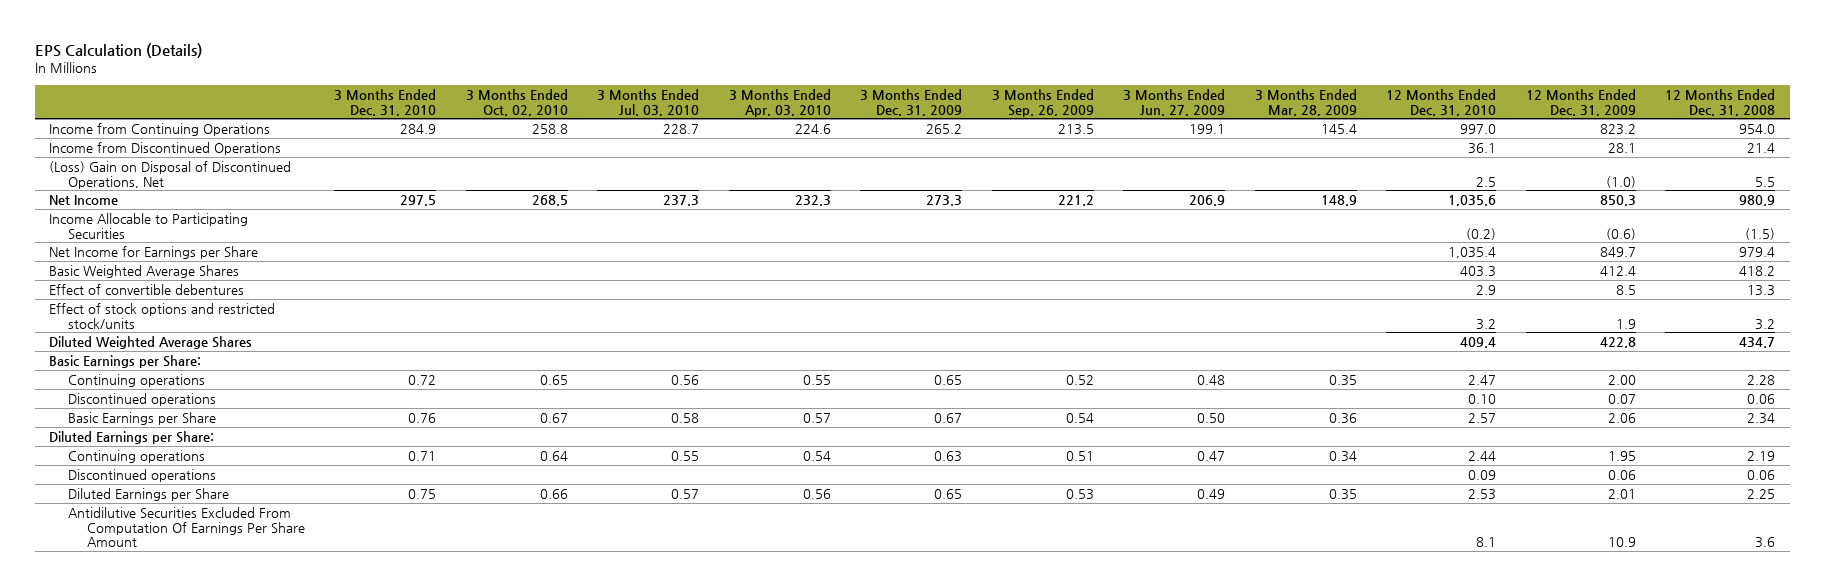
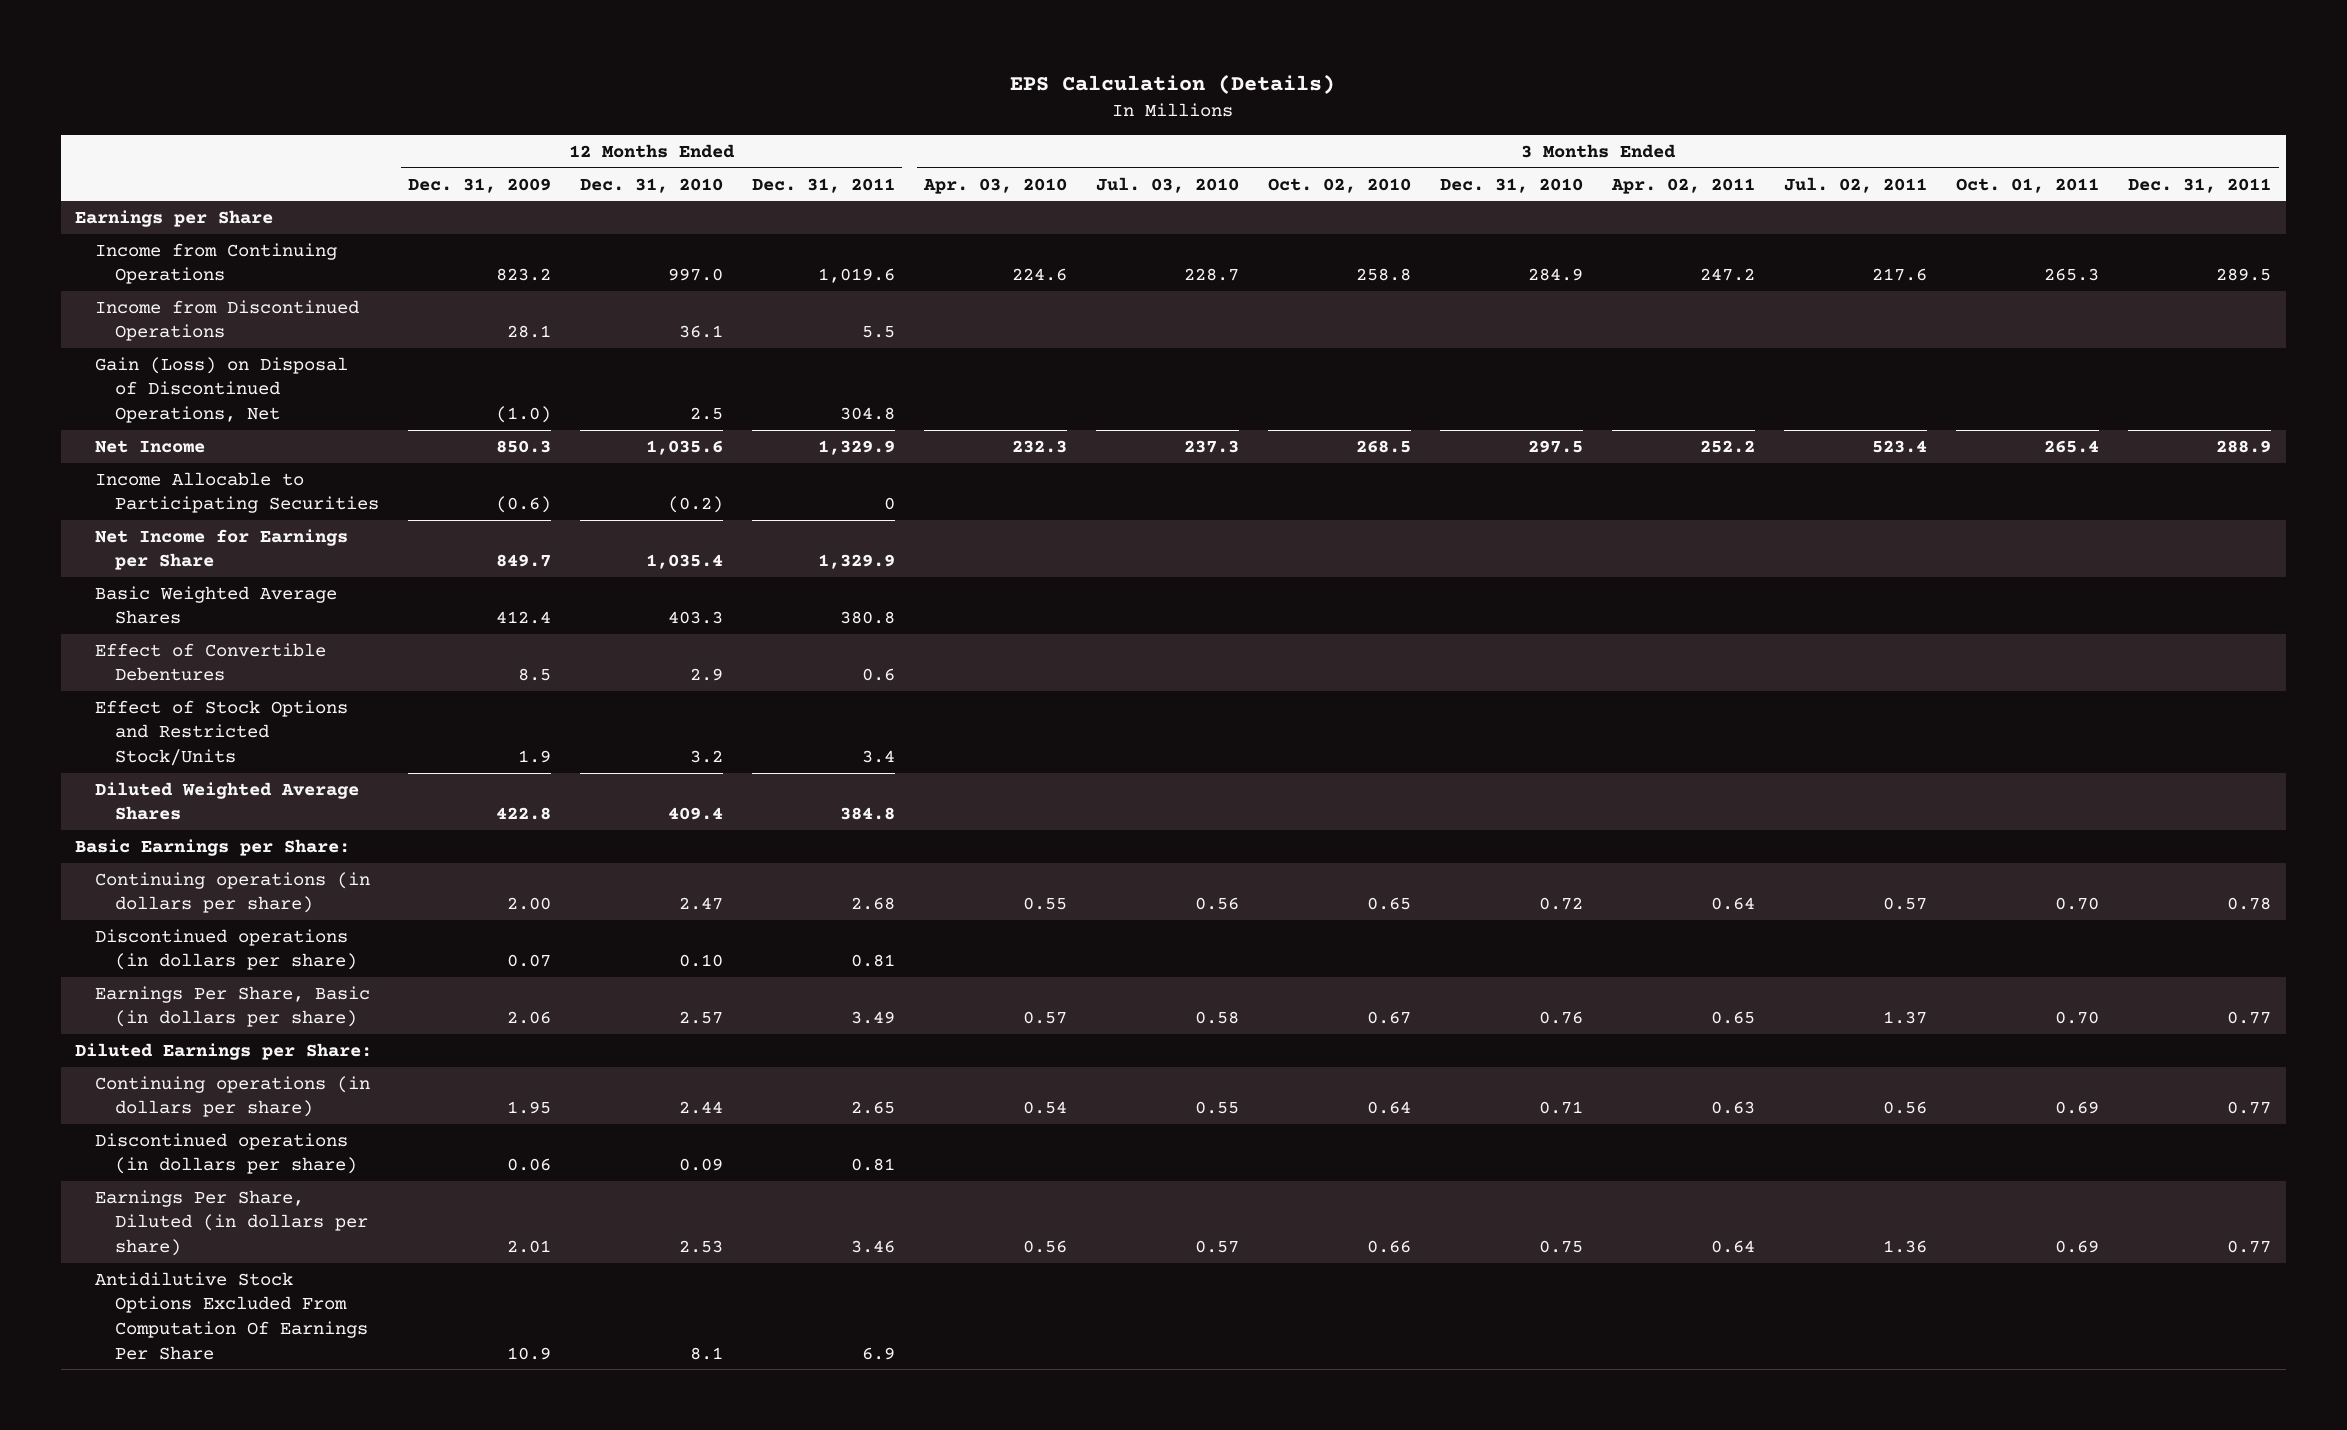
[860,88,963,116] 3 Months Ended Dec. 31, 2009 -> none
[991,88,1094,117] 3 Months Ended Sep. 26, 2009 -> none
[1123,88,1226,116] 3 Months Ended Jun. 27, 2009 -> none
[1254,88,1357,116] 3 Months Ended Mar. 28, 2009 -> none
[1665,88,1776,116] 12 Months Ended Dec. 31, 2008 -> none
none -> [752,177,896,193] Dec. 31, 2011
none -> [1611,177,1756,194] Apr. 02, 2011
none -> [1784,176,1928,193] Jul. 02, 2011
none -> [1956,177,2100,193] Oct. 01, 2011
none -> [2128,177,2272,193] Dec. 31, 2011
none -> [75,209,274,227] Earnings per Share
[49,160,292,189] (Loss) Gain on Disposal of Discontinued Operations, Net -> [95,356,349,424] Gain (Loss) on Disposal of Discontinued Operations, Net
[49,283,245,295] Effect of convertible debentures -> [95,642,327,682] Effect of Convertible Debentures
[49,302,276,329] Effect of stock options and restricted stock/units -> [95,699,349,767] Effect of Stock Options and Restricted Stock/Units
[68,373,206,387] Continuing operations -> [95,871,371,914] Continuing operations (in dollars per share)
[68,392,217,406] Discontinued operations -> [95,928,357,971] Discontinued operations (in dollars per share)
[68,411,217,425] Basic Earnings per Share -> [95,985,371,1028] Earnings Per Share, Basic (in dollars per share)
[68,449,206,463] Continuing operations -> [95,1075,371,1118] Continuing operations (in dollars per share)
[68,468,217,482] Discontinued operations -> [95,1132,357,1175] Discontinued operations (in dollars per share)
[68,487,230,501] Diluted Earnings per Share -> [95,1189,368,1257] Earnings Per Share, Diluted (in dollars per share)
[68,506,305,548] Antidilutive Securities Excluded From Computation Of Earnings Per Share Amount -> [95,1271,368,1360] Antidilutive Stock Options Excluded From Computation Of Earnings Per Share

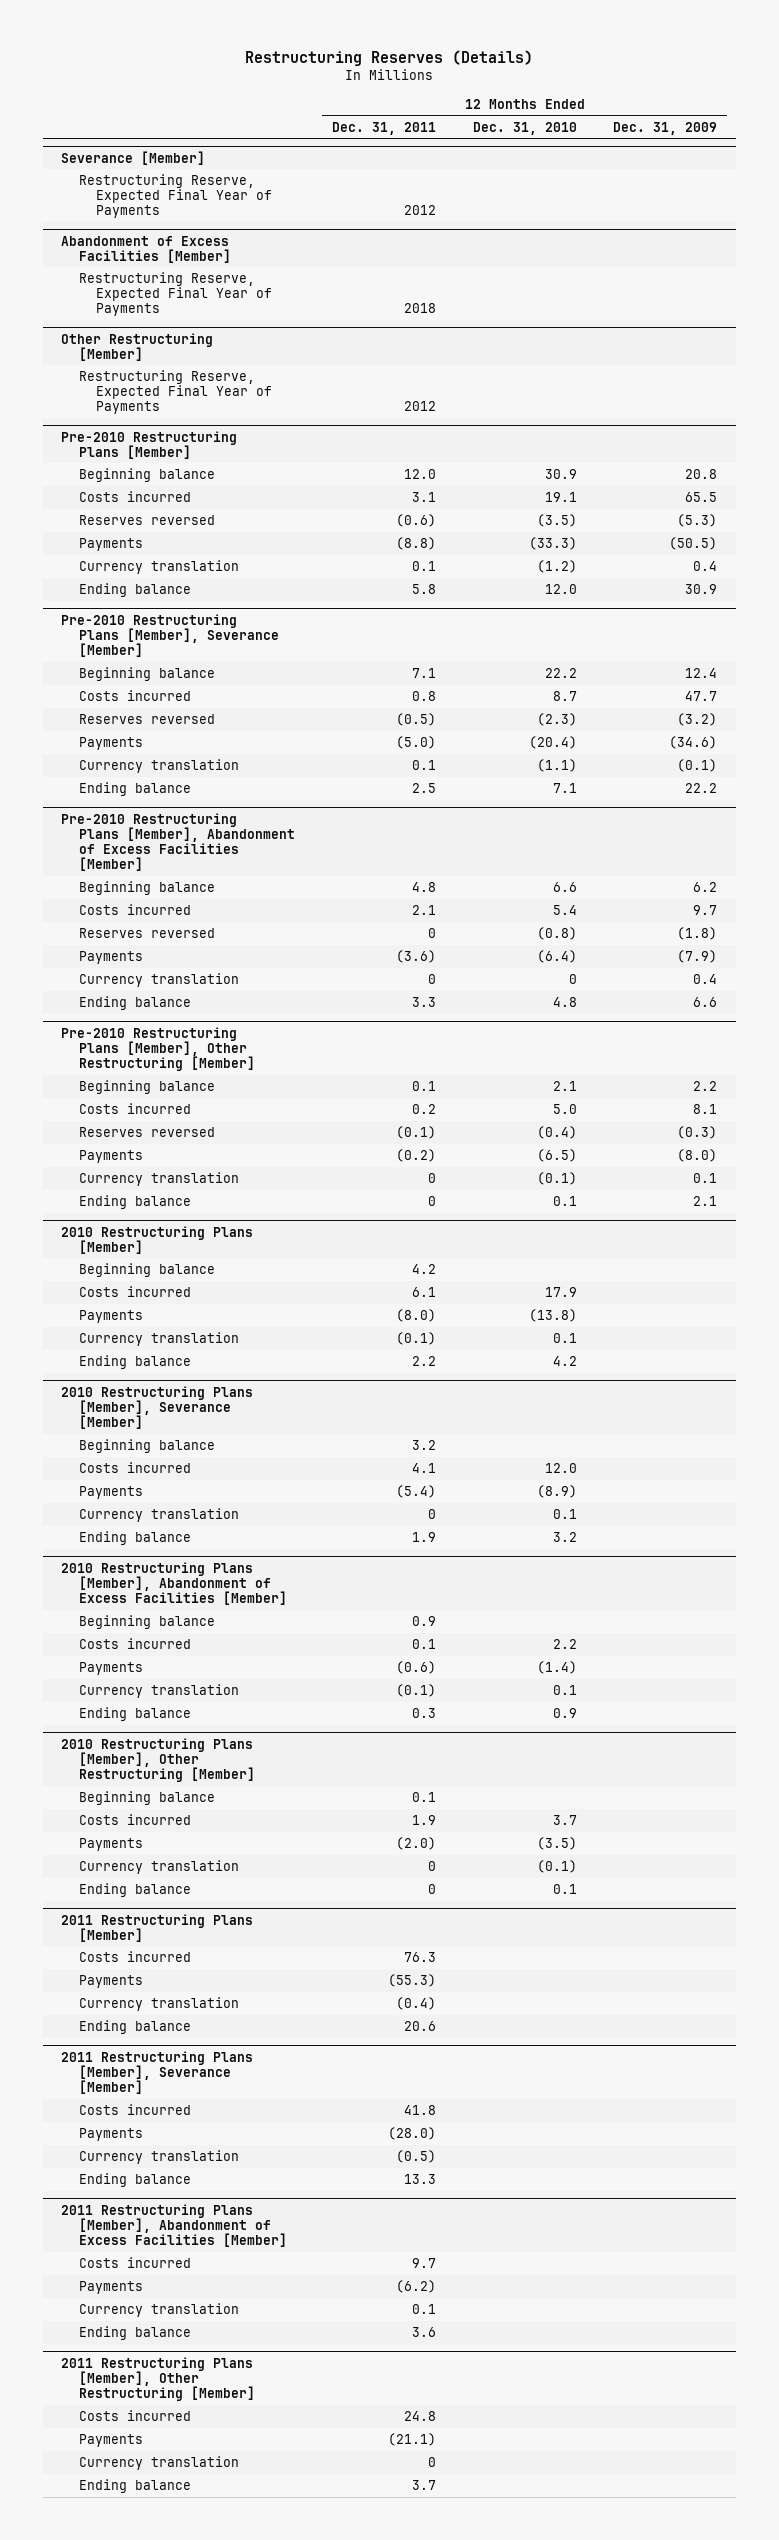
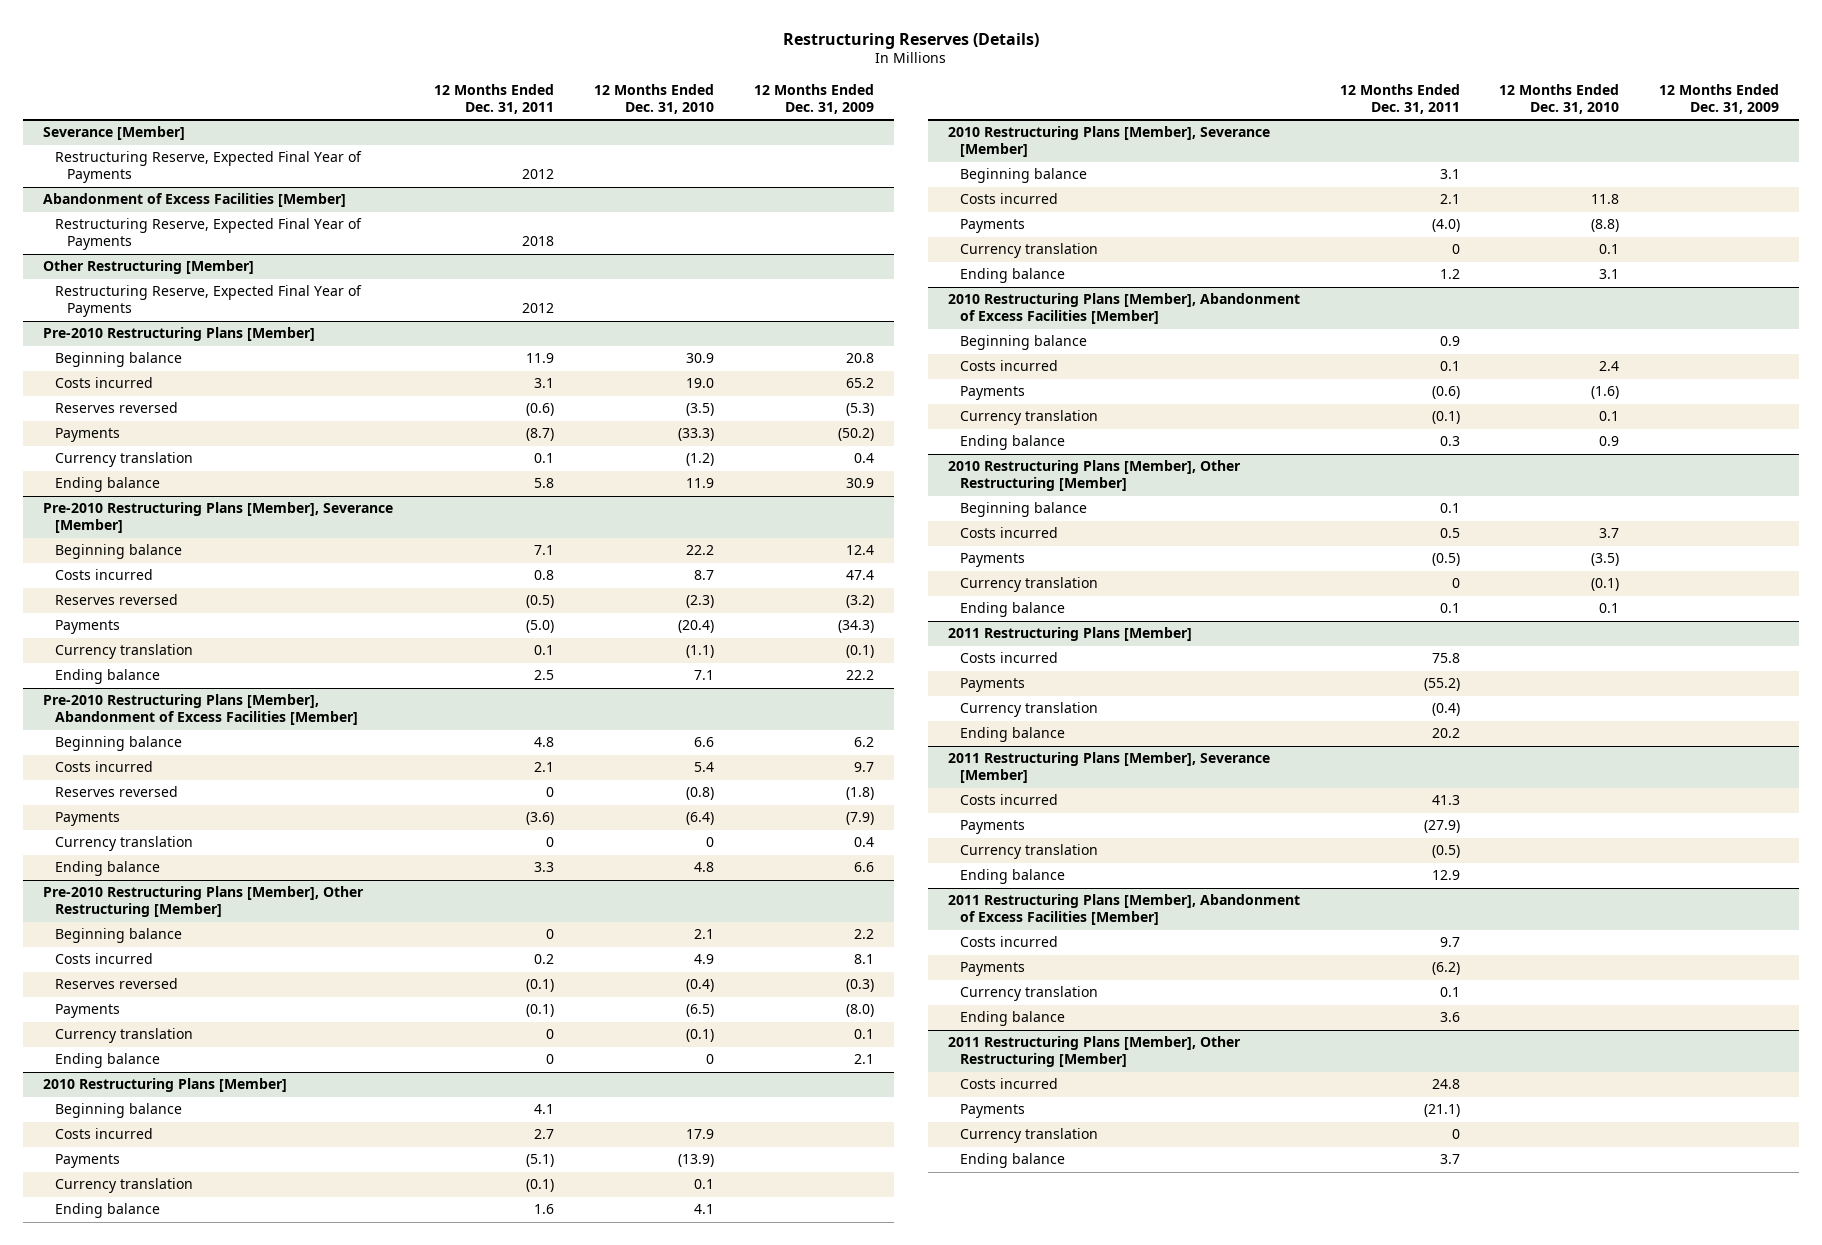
[403,469,436,480] 12.0 -> [526,353,555,364] 11.9
[544,492,577,503] 19.1 -> [686,378,715,389] 19.0
[685,492,718,503] 65.5 -> [845,378,874,389] 65.2
[395,537,436,551] (8.8) -> [526,428,555,442] (8.7)
[669,537,718,551] (50.5) -> [837,428,874,442] (50.2)
[544,584,577,595] 12.0 -> [686,478,715,489] 11.9
[685,691,718,702] 47.7 -> [845,570,874,581] 47.4
[669,736,718,750] (34.6) -> [837,620,874,634] (34.3)
[411,1081,436,1092] 0.1 -> [546,929,555,940] 0
[552,1104,577,1115] 5.0 -> [694,954,715,965] 4.9
[395,1149,436,1163] (0.2) -> [526,1004,555,1018] (0.1)
[552,1196,577,1207] 0.1 -> [706,1054,715,1065] 0
[411,1264,436,1275] 4.2 -> [534,1104,555,1115] 4.1
[411,1287,436,1298] 6.1 -> [534,1129,555,1140] 2.7
[395,1309,436,1323] (8.0) -> [526,1154,555,1168] (5.1)
[528,1309,577,1323] (13.8) -> [678,1154,715,1168] (13.9)
[411,1356,436,1367] 2.2 -> [534,1204,555,1215] 1.6
[552,1356,577,1367] 4.2 -> [694,1204,715,1215] 4.1
[411,1440,436,1451] 3.2 -> [1439,169,1460,180] 3.1
[411,1463,436,1474] 4.1 -> [1439,194,1460,205] 2.1
[544,1463,577,1474] 12.0 -> [1591,194,1620,205] 11.8
[395,1485,436,1499] (5.4) -> [1431,219,1460,233] (4.0)
[536,1485,577,1499] (8.9) -> [1591,219,1620,233] (8.8)
[411,1532,436,1543] 1.9 -> [1439,269,1460,280] 1.2
[552,1532,577,1543] 3.2 -> [1599,269,1620,280] 3.1
[552,1639,577,1650] 2.2 -> [1599,361,1620,372] 2.4
[536,1661,577,1675] (1.4) -> [1591,386,1620,400] (1.6)
[411,1815,436,1826] 1.9 -> [1439,528,1460,539] 0.5
[395,1837,436,1851] (2.0) -> [1431,553,1460,567] (0.5)
[427,1884,436,1895] 0 -> [1439,603,1460,614] 0.1
[403,1952,436,1963] 76.3 -> [1431,653,1460,664] 75.8
[387,1974,436,1988] (55.3) -> [1423,678,1460,692] (55.2)
[403,2021,436,2032] 20.6 -> [1431,728,1460,739] 20.2
[403,2105,436,2116] 41.8 -> [1431,795,1460,806] 41.3
[387,2127,436,2141] (28.0) -> [1423,820,1460,834] (27.9)
[403,2174,436,2185] 13.3 -> [1431,870,1460,881] 12.9

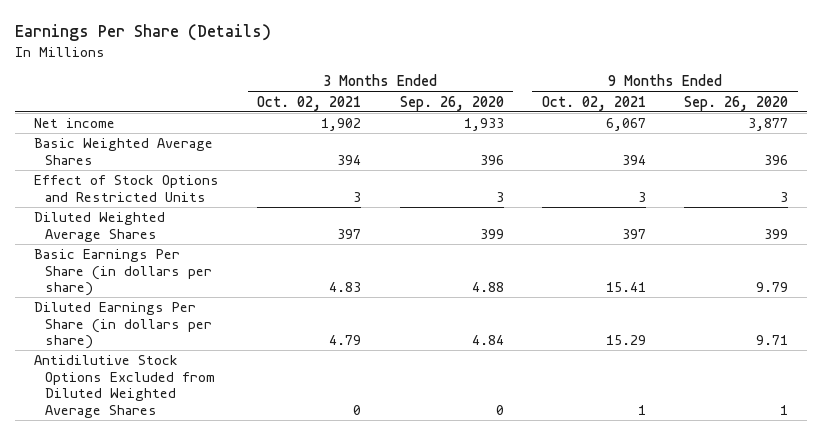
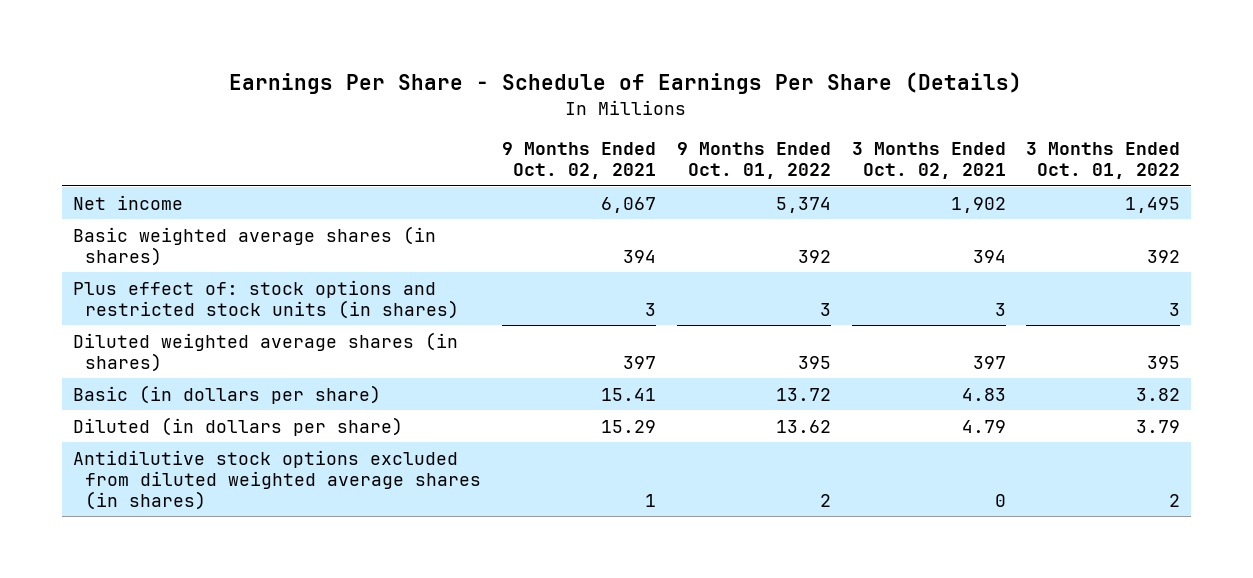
[15,24,272,42] Earnings Per Share (Details) -> [229,72,1023,95] Earnings Per Share - Schedule of Earnings Per Share (Details)
[399,95,504,111] Sep. 26, 2020 -> none
[684,95,789,111] Sep. 26, 2020 -> none
none -> [676,142,831,180] 9 Months Ended Oct. 01, 2022
none -> [1026,142,1181,180] 3 Months Ended Oct. 01, 2022
[34,138,214,165] Basic Weighted Average Shares -> [72,225,436,266] Basic weighted average shares (in shares)
[34,175,220,202] Effect of Stock Options and Restricted Units -> [72,279,460,319] Plus effect of: stock options and restricted stock units (in shares)
[34,212,166,242] Diluted Weighted Average Shares -> [72,331,458,372] Diluted weighted average shares (in shares)
[34,249,212,297] Basic Earnings Per Share (in dollars per share) -> [72,384,381,404] Basic (in dollars per share)
[34,302,212,350] Diluted Earnings Per Share (in dollars per share) -> [72,416,403,436] Diluted (in dollars per share)
[34,355,215,419] Antidilutive Stock Options Excluded from Diluted Weighted Average Shares -> [72,449,482,510] Antidilutive stock options excluded from diluted weighted average shares (in shares)

